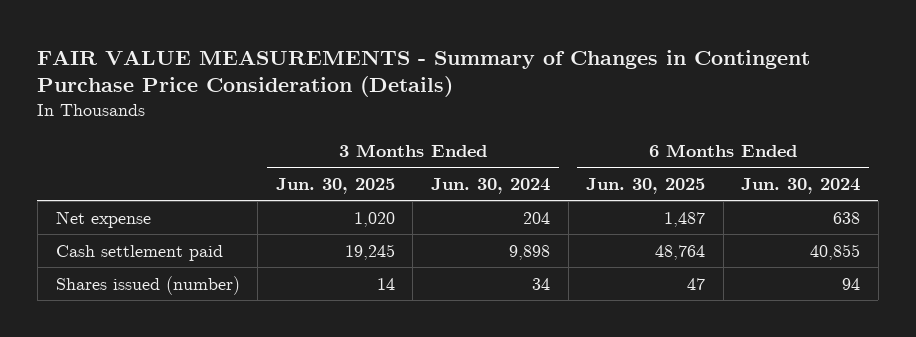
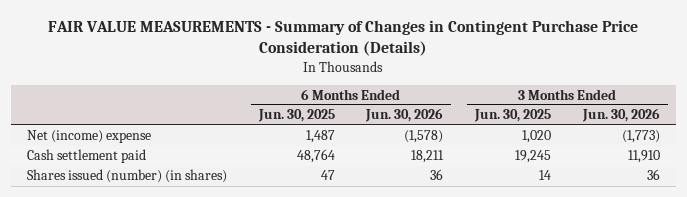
[430,177,550,194] Jun. 30, 2024 -> none
[741,177,861,194] Jun. 30, 2024 -> none
none -> [365,108,444,123] Jun. 30, 2026
none -> [581,108,660,123] Jun. 30, 2026
[55,210,151,228] Net expense -> [27,130,152,144] Net (income) expense
[55,275,240,295] Shares issued (number) -> [27,169,228,184] Shares issued (number) (in shares)

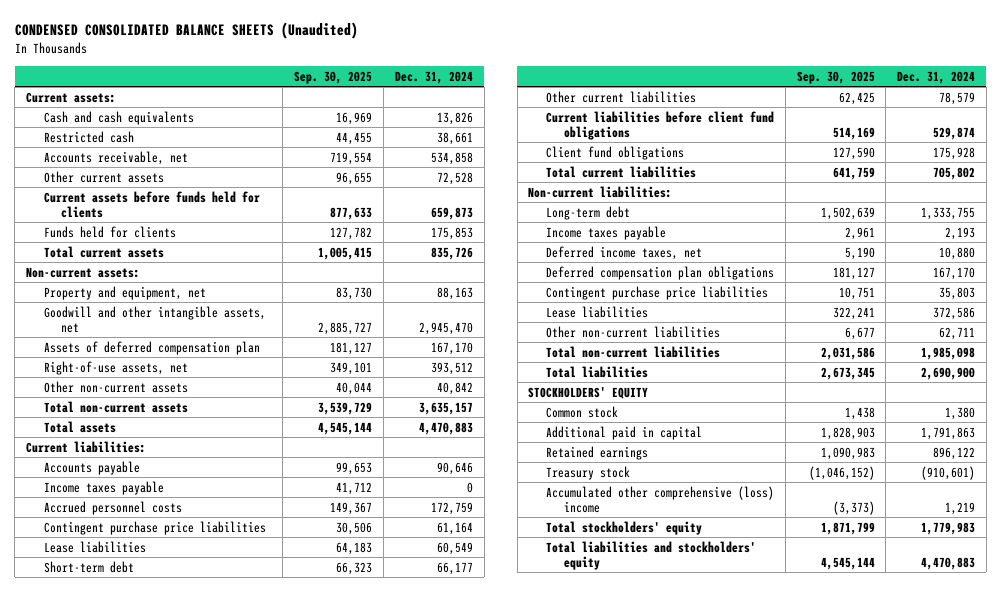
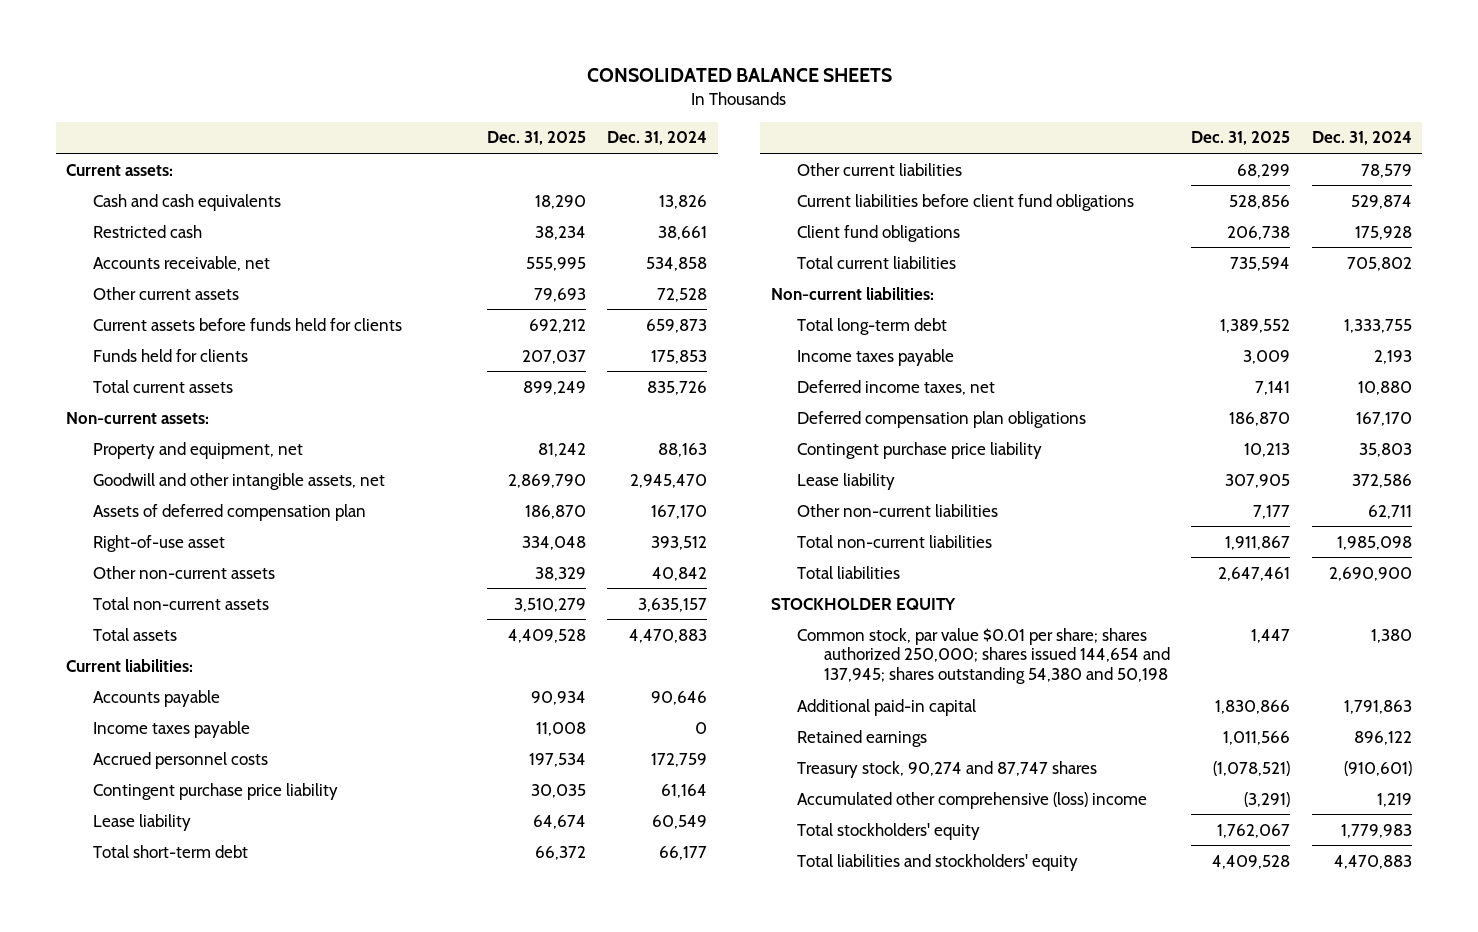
[14,22,358,40] CONDENSED CONSOLIDATED BALANCE SHEETS (Unaudited) -> [587,68,893,83] CONSOLIDATED BALANCE SHEETS
[294,70,373,84] Sep. 30, 2025 -> none
none -> [486,131,586,146] Dec. 31, 2025
[43,360,188,375] Right-of-use assets, net -> [92,534,225,552] Right-of-use asset
[43,520,266,535] Contingent purchase price liabilities -> [92,782,338,800] Contingent purchase price liability
[43,540,146,553] Lease liabilities -> [92,813,191,831] Lease liability
[43,560,134,573] Short-term debt -> [92,844,248,858] Total short-term debt
[545,205,630,220] Long-term debt -> [797,317,948,335] Total long-term debt
[545,285,768,300] Contingent purchase price liabilities -> [797,441,1043,459] Contingent purchase price liability
[545,305,648,318] Lease liabilities -> [797,472,896,490] Lease liability
[528,386,649,399] STOCKHOLDERS' EQUITY -> [770,597,956,610] STOCKHOLDER EQUITY
[545,405,618,418] Common stock -> [797,627,1170,684] Common stock, par value $0.01 per share; shares authorized 250,000; shares issued 144,654 and 137,945; shares outstanding 54,380 and 50,198
[545,425,702,440] Additional paid in capital -> [797,698,977,716] Additional paid-in capital
[545,465,630,480] Treasury stock -> [797,760,1098,778] Treasury stock, 90,274 and 87,747 shares

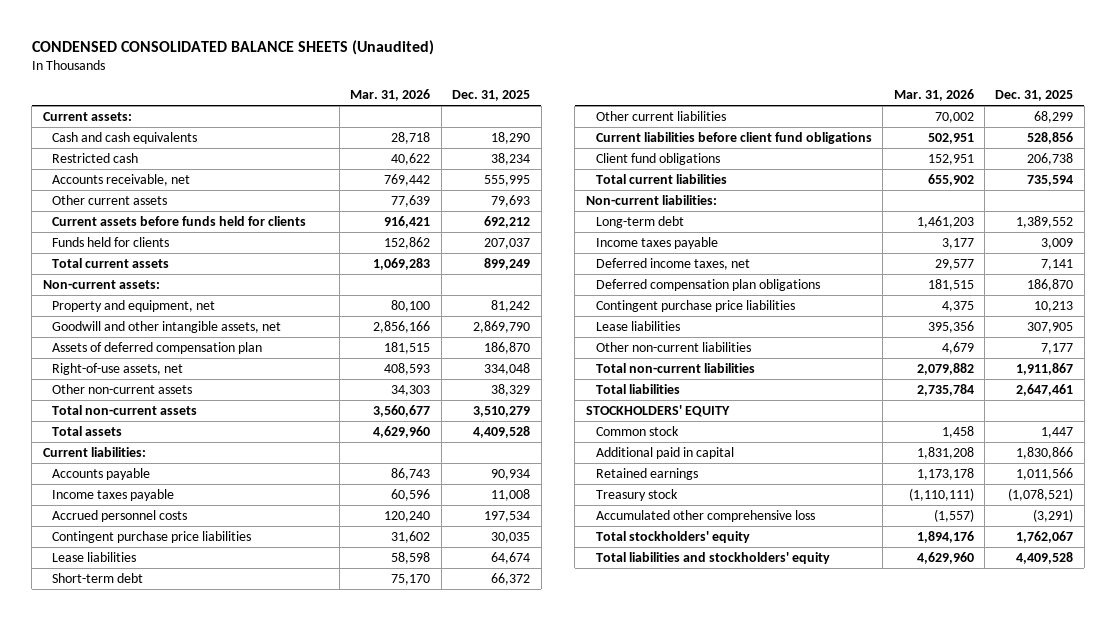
[587,68,893,83] CONSOLIDATED BALANCE SHEETS -> [31,40,434,56] CONDENSED CONSOLIDATED BALANCE SHEETS (Unaudited)
[607,131,708,146] Dec. 31, 2024 -> none
none -> [350,88,431,101] Mar. 31, 2026
[92,534,225,552] Right-of-use asset -> [52,363,184,376] Right-of-use assets, net
[92,782,338,800] Contingent purchase price liability -> [52,531,252,544] Contingent purchase price liabilities
[92,813,191,831] Lease liability -> [52,552,137,563] Lease liabilities
[92,844,248,858] Total short-term debt -> [52,573,144,584] Short-term debt
[797,317,948,335] Total long-term debt -> [595,216,684,229] Long-term debt
[797,441,1043,459] Contingent purchase price liability -> [595,300,795,313] Contingent purchase price liabilities
[797,472,896,490] Lease liability -> [595,321,680,332] Lease liabilities
[770,597,956,610] STOCKHOLDER EQUITY -> [585,405,730,418] STOCKHOLDERS' EQUITY
[797,627,1170,684] Common stock, par value $0.01 per share; shares authorized 250,000; shares issued 144,654 and 137,945; shares outstanding 54,380 and 50,198 -> [595,426,679,437] Common stock
[797,698,977,716] Additional paid-in capital -> [595,447,734,460] Additional paid in capital
[797,760,1098,778] Treasury stock, 90,274 and 87,747 shares -> [595,489,678,502] Treasury stock
[797,791,1148,809] Accumulated other comprehensive (loss) income -> [595,510,815,523] Accumulated other comprehensive loss

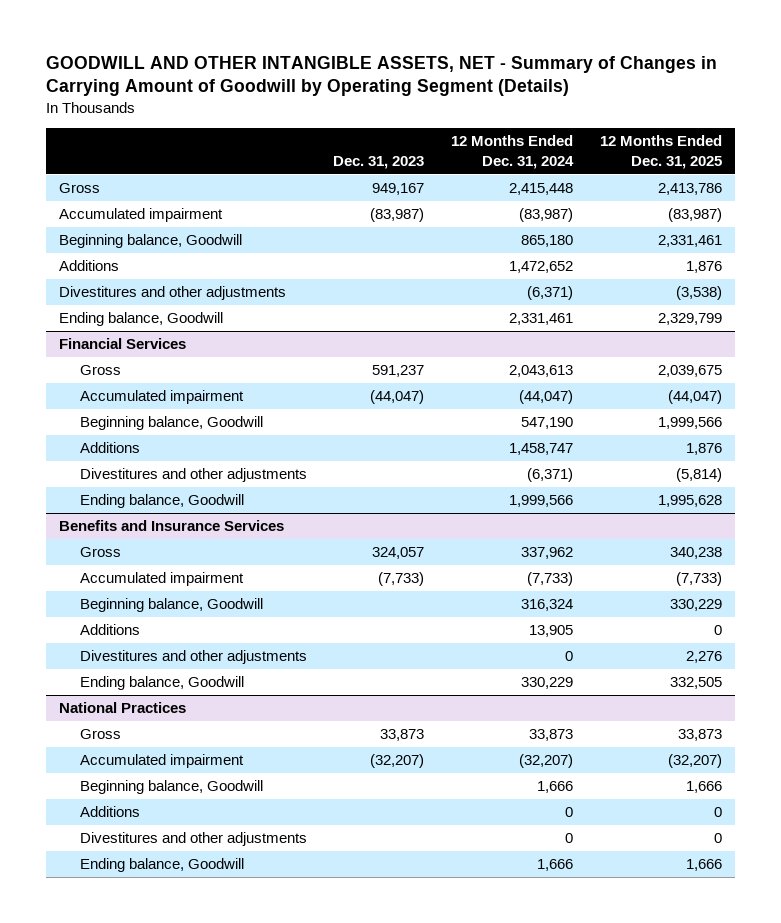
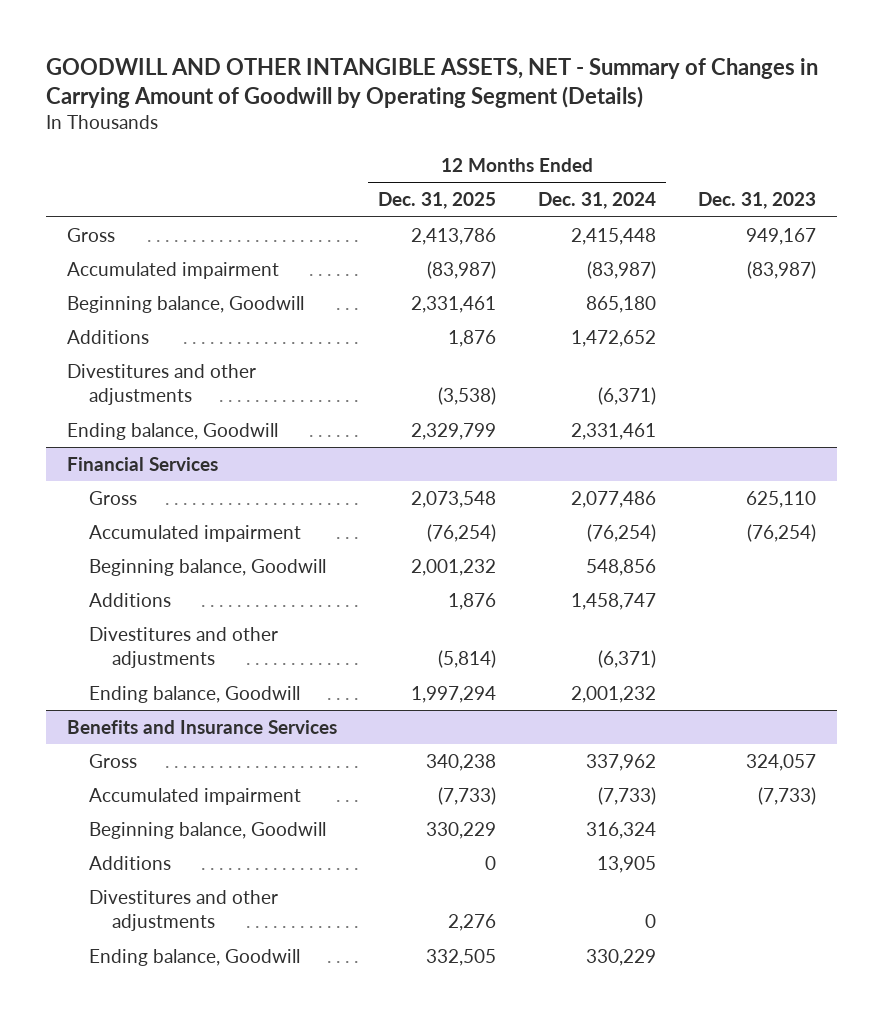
[372,365,425,378] 591,237 -> [745,490,816,508] 625,110
[509,365,574,378] 2,043,613 -> [571,490,657,508] 2,077,486
[657,365,722,378] 2,039,675 -> [411,490,497,508] 2,073,548
[370,390,425,405] (44,047) -> [746,523,816,542] (76,254)
[519,390,574,405] (44,047) -> [587,523,657,542] (76,254)
[667,390,722,405] (44,047) -> [427,523,497,542] (76,254)
[521,417,574,430] 547,190 -> [586,558,657,576] 548,856
[657,417,722,430] 1,999,566 -> [411,558,497,576] 2,001,232
[509,495,574,508] 1,999,566 -> [571,685,657,703] 2,001,232
[657,495,722,508] 1,995,628 -> [411,685,497,703] 1,997,294
[58,702,186,714] National Practices -> none
[79,729,121,740] Gross -> none
[79,754,244,769] Accumulated impairment -> none
[79,780,263,795] Beginning balance, Goodwill -> none
[79,806,140,818] Additions -> none
[79,832,307,847] Divestitures and other adjustments -> none
[79,858,244,873] Ending balance, Goodwill -> none

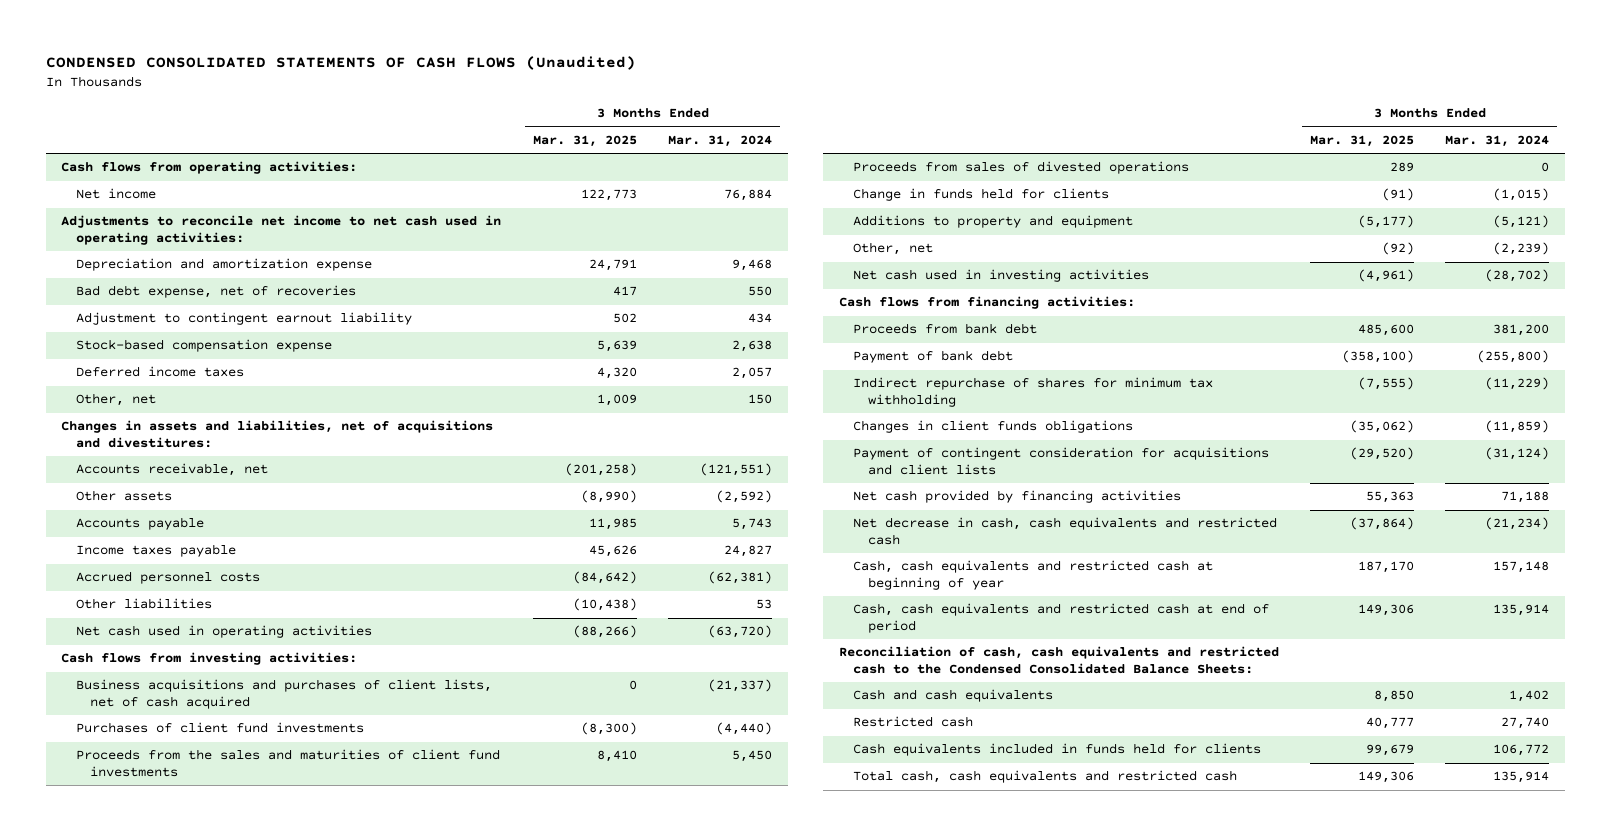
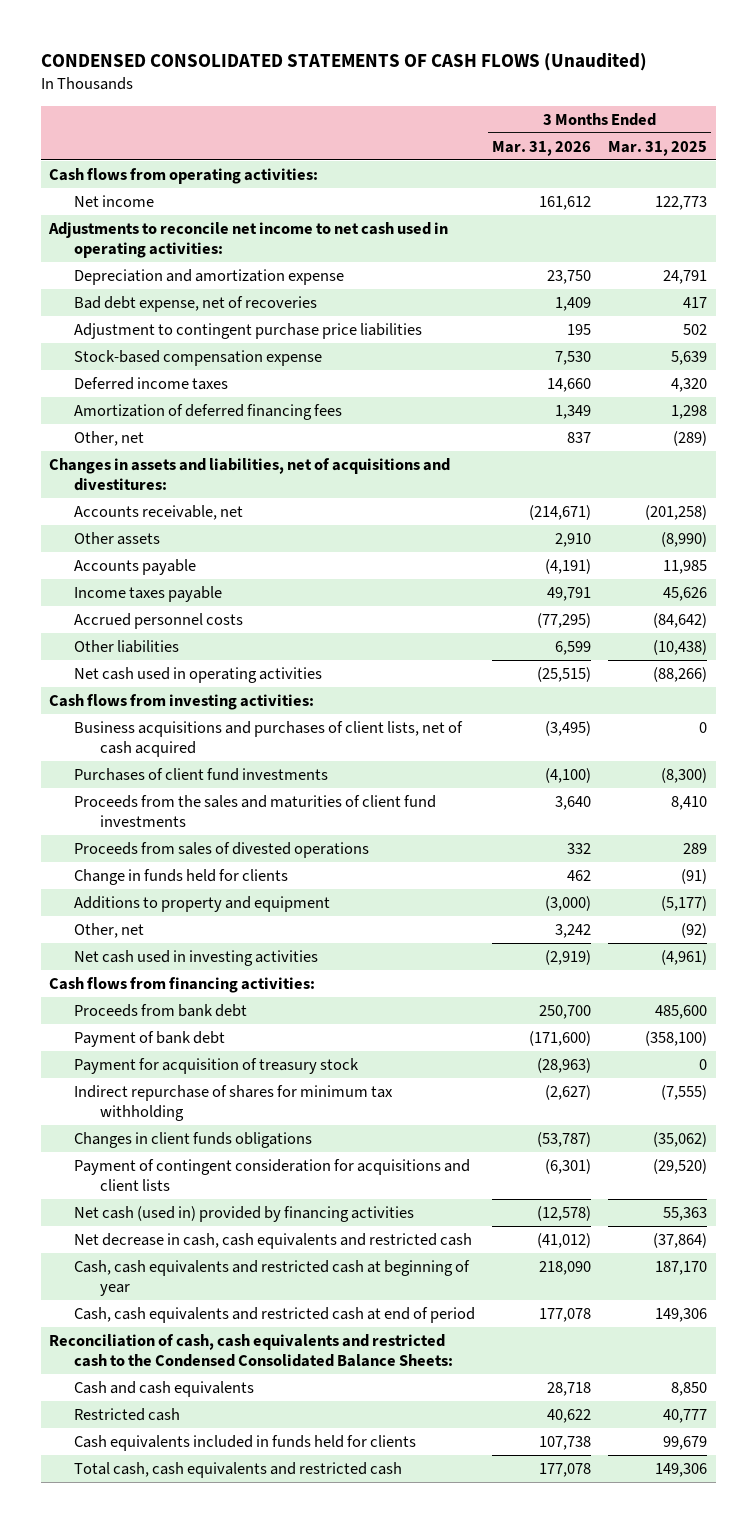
[668,135,773,148] Mar. 31, 2024 -> none
none -> [492,140,592,156] Mar. 31, 2026
[75,312,412,326] Adjustment to contingent earnout liability -> [74,322,423,339] Adjustment to contingent purchase price liabilities
none -> [74,403,343,420] Amortization of deferred financing fees
[596,394,637,407] 1,009 -> [673,430,708,446] (289)
none -> [74,1057,360,1074] Payment for acquisition of treasury stock
[853,490,1182,504] Net cash provided by financing activities -> [74,1205,415,1222] Net cash (used in) provided by financing activities

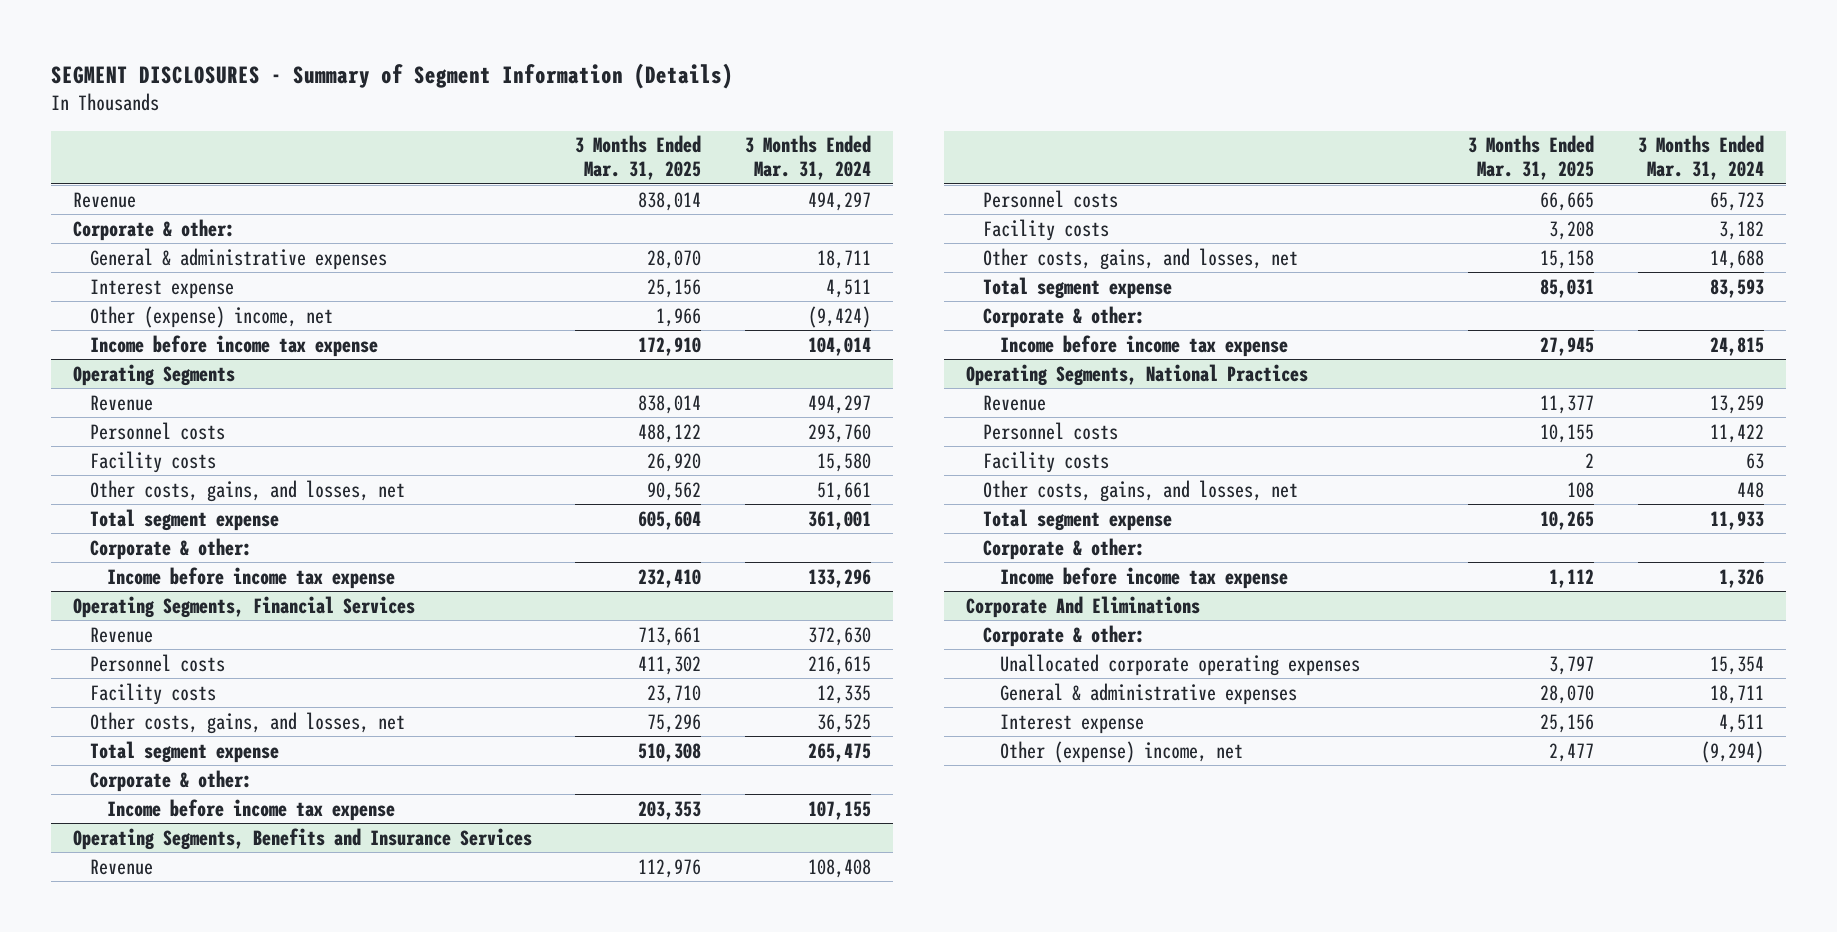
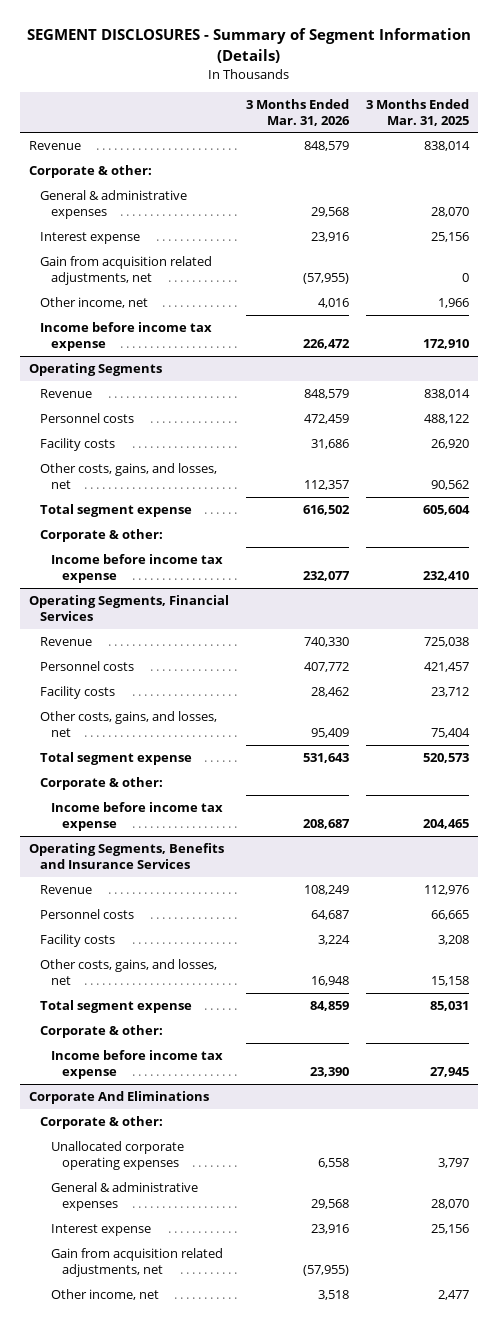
[745,135,872,181] 3 Months Ended Mar. 31, 2024 -> none
none -> [245,98,350,126] 3 Months Ended Mar. 31, 2026
none -> [39,256,212,285] Gain from acquisition related adjustments, net
[89,305,333,328] Other (expense) income, net -> [39,297,148,309] Other income, net
[638,626,702,646] 713,661 -> [424,637,470,648] 725,038
[638,655,702,675] 411,302 -> [424,662,470,673] 421,457
[647,684,702,704] 23,710 -> [431,687,470,698] 23,712
[647,713,702,733] 75,296 -> [431,727,471,738] 75,404
[638,742,702,762] 510,308 -> [423,753,470,764] 520,573
[638,800,702,820] 203,353 -> [423,818,470,829] 204,465
[965,363,1308,386] Operating Segments, National Practices -> none
[982,394,1046,411] Revenue -> none
[982,421,1118,440] Personnel costs -> none
[982,450,1109,473] Facility costs -> none
[982,479,1298,502] Other costs, gains, and losses, net -> none
[982,508,1172,531] Total segment expense -> none
[982,537,1145,560] Corporate & other: -> none
[1000,566,1289,589] Income before income tax expense -> none
none -> [50,1248,223,1277] Gain from acquisition related adjustments, net
[1000,740,1244,763] Other (expense) income, net -> [50,1289,159,1301] Other income, net

